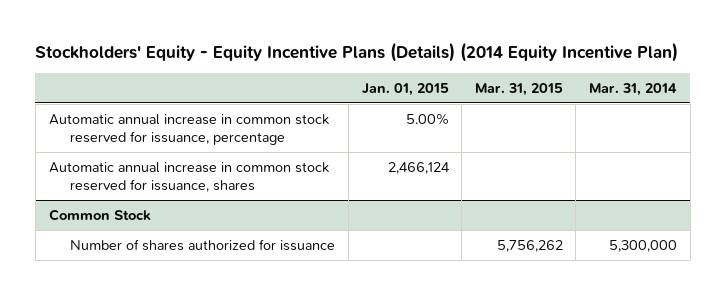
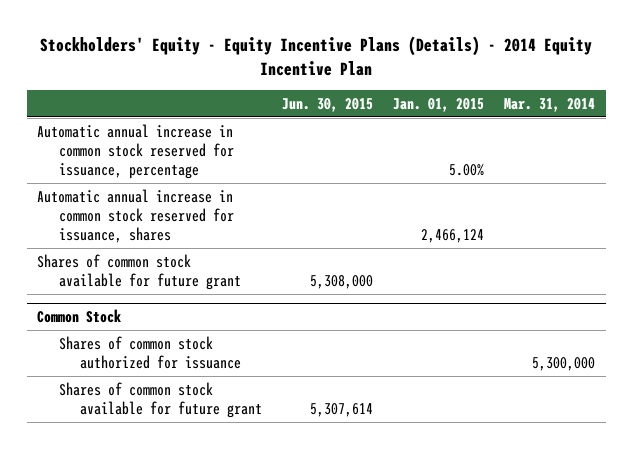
[35,42,679,63] Stockholders' Equity - Equity Incentive Plans (Details) (2014 Equity Incentive Plan) -> [40,35,593,76] Stockholders' Equity - Equity Incentive Plans (Details) - 2014 Equity Incentive Plan
[474,82,563,96] Mar. 31, 2015 -> none
none -> [282,97,374,112] Jun. 30, 2015
none -> [37,253,241,290] Shares of common stock available for future grant
[70,238,336,251] Number of shares authorized for issuance -> [58,335,241,369] Shares of common stock authorized for issuance
none -> [58,381,262,418] Shares of common stock available for future grant

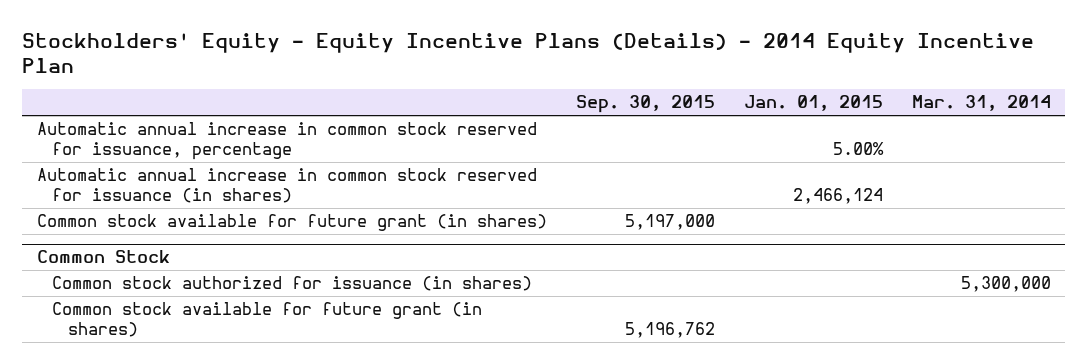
[282,97,374,112] Jun. 30, 2015 -> none
none -> [575,95,715,114] Sep. 30, 2015
[37,188,234,243] Automatic annual increase in common stock reserved for issuance, shares -> [36,168,537,204] Automatic annual increase in common stock reserved for issuance (in shares)
[37,253,241,290] Shares of common stock available for future grant -> [36,214,547,232] Common stock available for future grant (in shares)
[58,335,241,369] Shares of common stock authorized for issuance -> [52,276,533,292] Common stock authorized for issuance (in shares)
[58,381,262,418] Shares of common stock available for future grant -> [52,302,483,338] Common stock available for future grant (in shares)

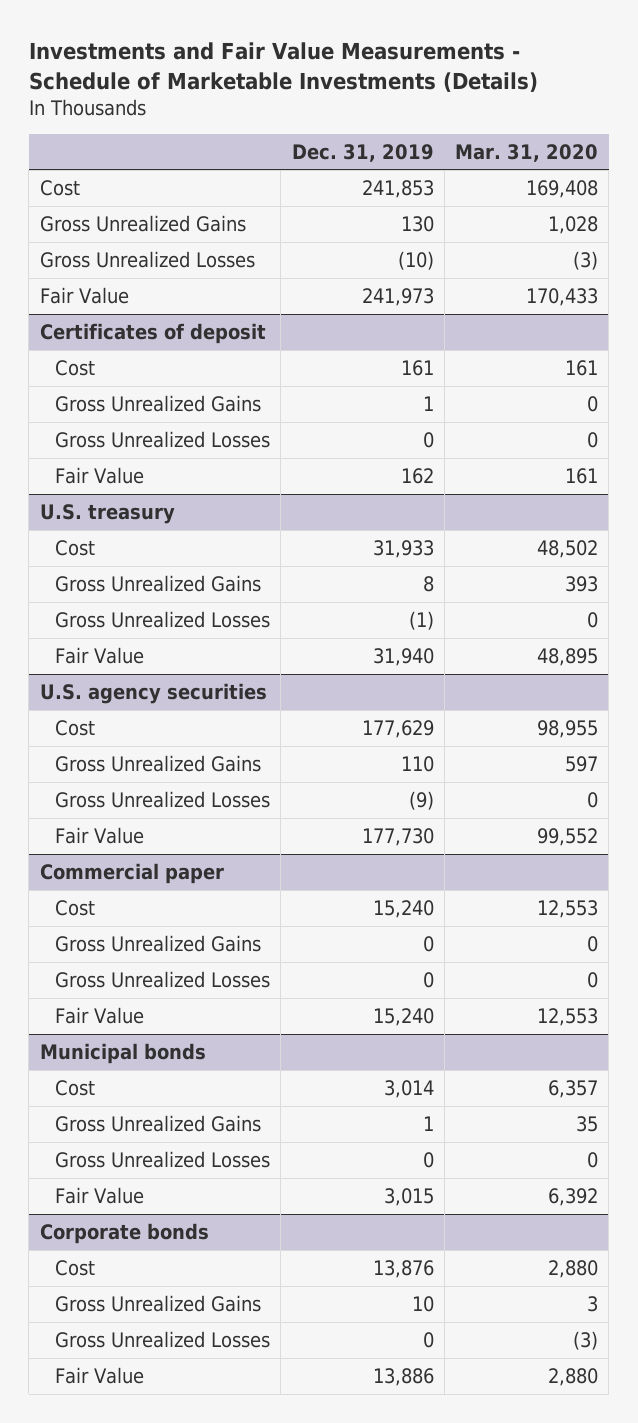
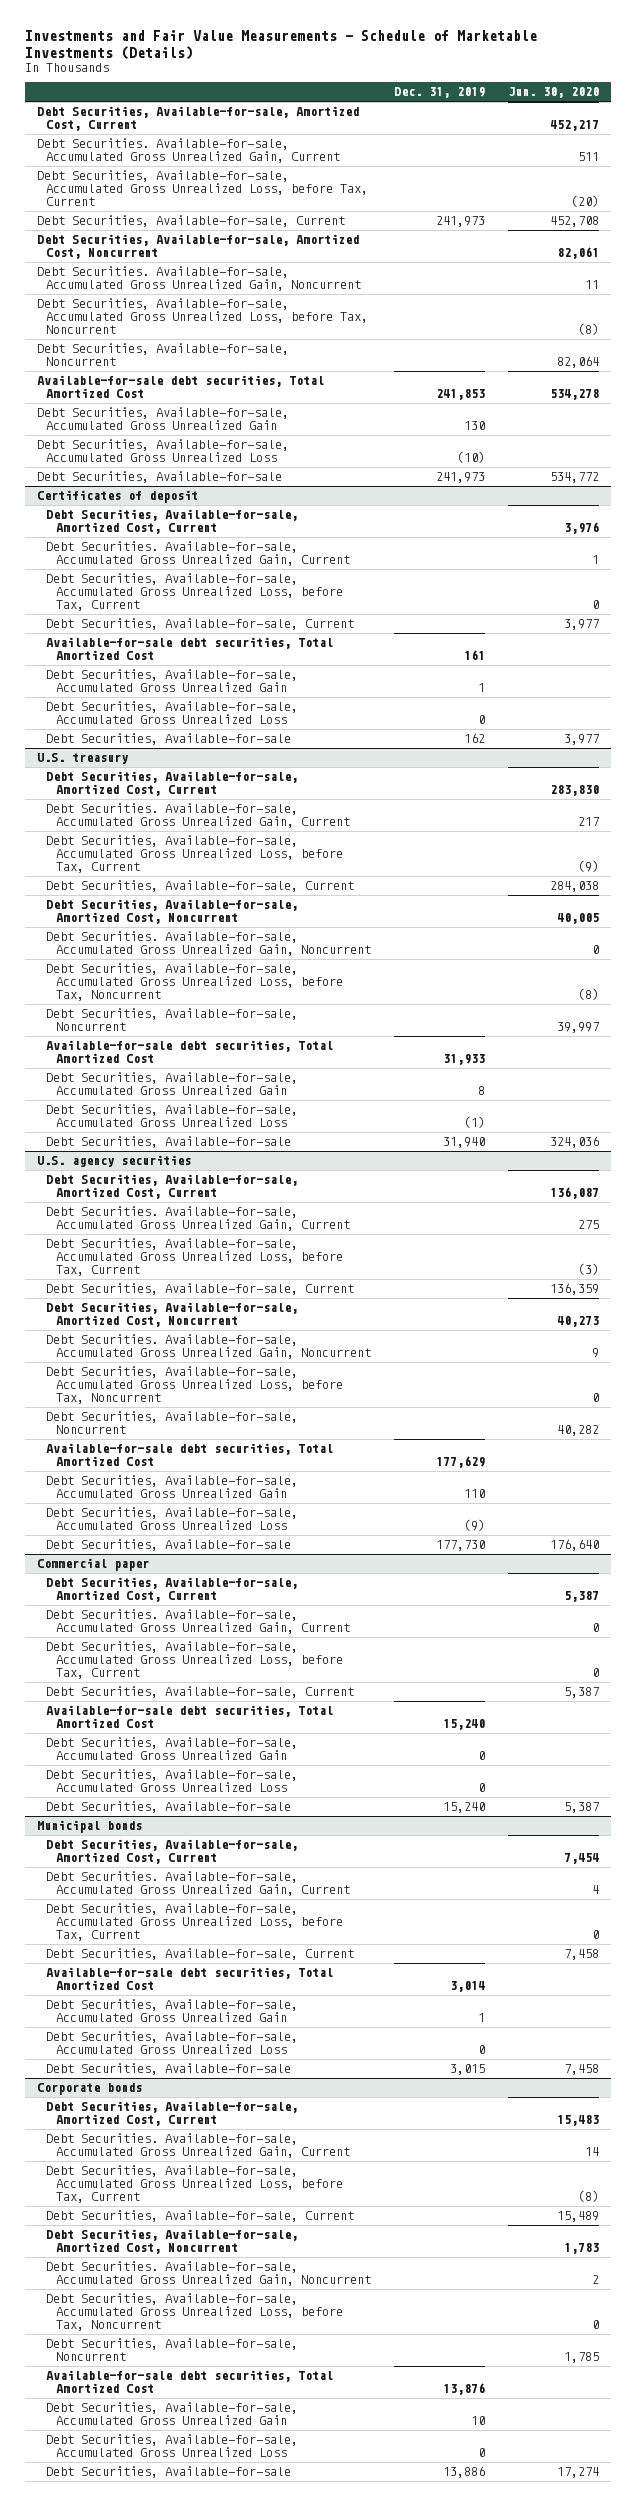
[455,143,599,162] Mar. 31, 2020 -> none
none -> [508,87,600,99] Jun. 30, 2020
none -> [36,106,359,132] Debt Securities, Available-for-sale, Amortized Cost, Current
none -> [36,138,341,164] Debt Securities. Available-for-sale, Accumulated Gross Unrealized Gain, Current
none -> [36,170,369,207] Debt Securities, Available-for-sale, Accumulated Gross Unrealized Loss, before Tax, Current
none -> [36,215,345,228] Debt Securities, Available-for-sale, Current
none -> [36,234,359,260] Debt Securities, Available-for-sale, Amortized Cost, Noncurrent
none -> [36,266,362,292] Debt Securities. Available-for-sale, Accumulated Gross Unrealized Gain, Noncurrent
none -> [36,298,369,335] Debt Securities, Available-for-sale, Accumulated Gross Unrealized Loss, before Tax, Noncurrent
none -> [36,343,289,367] Debt Securities, Available-for-sale, Noncurrent
[39,179,80,196] Cost -> [36,375,324,399] Available-for-sale debt securities, Total Amortized Cost
[39,214,246,232] Gross Unrealized Gains -> [36,407,289,431] Debt Securities, Available-for-sale, Accumulated Gross Unrealized Gain
[39,250,255,268] Gross Unrealized Losses -> [36,439,289,463] Debt Securities, Available-for-sale, Accumulated Gross Unrealized Loss
[39,286,129,304] Fair Value -> [36,471,282,484] Debt Securities, Available-for-sale
none -> [46,509,299,535] Debt Securities, Available-for-sale, Amortized Cost, Current
none -> [46,541,350,567] Debt Securities. Available-for-sale, Accumulated Gross Unrealized Gain, Current
none -> [46,573,343,612] Debt Securities, Available-for-sale, Accumulated Gross Unrealized Loss, before Tax, Current
none -> [46,618,355,631] Debt Securities, Available-for-sale, Current
[54,359,95,376] Cost -> [46,637,334,661] Available-for-sale debt securities, Total Amortized Cost
[54,394,261,412] Gross Unrealized Gains -> [46,669,299,693] Debt Securities, Available-for-sale, Accumulated Gross Unrealized Gain
[54,430,270,448] Gross Unrealized Losses -> [46,701,299,725] Debt Securities, Available-for-sale, Accumulated Gross Unrealized Loss
[54,466,144,484] Fair Value -> [46,733,292,746] Debt Securities, Available-for-sale
none -> [46,771,299,797] Debt Securities, Available-for-sale, Amortized Cost, Current
none -> [46,803,350,829] Debt Securities. Available-for-sale, Accumulated Gross Unrealized Gain, Current
none -> [46,835,343,874] Debt Securities, Available-for-sale, Accumulated Gross Unrealized Loss, before Tax, Current
none -> [46,880,355,893] Debt Securities, Available-for-sale, Current
none -> [46,899,299,925] Debt Securities, Available-for-sale, Amortized Cost, Noncurrent
none -> [46,931,371,957] Debt Securities. Available-for-sale, Accumulated Gross Unrealized Gain, Noncurrent
none -> [46,963,343,1002] Debt Securities, Available-for-sale, Accumulated Gross Unrealized Loss, before Tax, Noncurrent
none -> [46,1008,299,1032] Debt Securities, Available-for-sale, Noncurrent
[54,539,95,556] Cost -> [46,1040,334,1064] Available-for-sale debt securities, Total Amortized Cost
[54,574,261,592] Gross Unrealized Gains -> [46,1072,299,1096] Debt Securities, Available-for-sale, Accumulated Gross Unrealized Gain
[54,610,270,628] Gross Unrealized Losses -> [46,1104,299,1128] Debt Securities, Available-for-sale, Accumulated Gross Unrealized Loss
[54,646,144,664] Fair Value -> [46,1136,292,1149] Debt Securities, Available-for-sale
none -> [46,1174,299,1200] Debt Securities, Available-for-sale, Amortized Cost, Current
none -> [46,1206,350,1232] Debt Securities. Available-for-sale, Accumulated Gross Unrealized Gain, Current
none -> [46,1238,343,1277] Debt Securities, Available-for-sale, Accumulated Gross Unrealized Loss, before Tax, Current
none -> [46,1283,355,1296] Debt Securities, Available-for-sale, Current
none -> [46,1302,299,1328] Debt Securities, Available-for-sale, Amortized Cost, Noncurrent
none -> [46,1334,371,1360] Debt Securities. Available-for-sale, Accumulated Gross Unrealized Gain, Noncurrent
none -> [46,1366,343,1405] Debt Securities, Available-for-sale, Accumulated Gross Unrealized Loss, before Tax, Noncurrent
none -> [46,1411,299,1435] Debt Securities, Available-for-sale, Noncurrent
[54,719,95,736] Cost -> [46,1443,334,1467] Available-for-sale debt securities, Total Amortized Cost
[54,754,261,772] Gross Unrealized Gains -> [46,1475,299,1499] Debt Securities, Available-for-sale, Accumulated Gross Unrealized Gain
[54,790,270,808] Gross Unrealized Losses -> [46,1507,299,1531] Debt Securities, Available-for-sale, Accumulated Gross Unrealized Loss
[54,826,144,844] Fair Value -> [46,1539,292,1552] Debt Securities, Available-for-sale
none -> [46,1577,299,1603] Debt Securities, Available-for-sale, Amortized Cost, Current
none -> [46,1609,350,1635] Debt Securities. Available-for-sale, Accumulated Gross Unrealized Gain, Current
none -> [46,1641,343,1680] Debt Securities, Available-for-sale, Accumulated Gross Unrealized Loss, before Tax, Current
none -> [46,1686,355,1699] Debt Securities, Available-for-sale, Current
[54,899,95,916] Cost -> [46,1705,334,1729] Available-for-sale debt securities, Total Amortized Cost
[54,934,261,952] Gross Unrealized Gains -> [46,1737,299,1761] Debt Securities, Available-for-sale, Accumulated Gross Unrealized Gain
[54,970,270,988] Gross Unrealized Losses -> [46,1769,299,1793] Debt Securities, Available-for-sale, Accumulated Gross Unrealized Loss
[54,1006,144,1024] Fair Value -> [46,1801,292,1814] Debt Securities, Available-for-sale
none -> [46,1839,299,1865] Debt Securities, Available-for-sale, Amortized Cost, Current
none -> [46,1871,350,1897] Debt Securities. Available-for-sale, Accumulated Gross Unrealized Gain, Current
none -> [46,1903,343,1942] Debt Securities, Available-for-sale, Accumulated Gross Unrealized Loss, before Tax, Current
none -> [46,1948,355,1961] Debt Securities, Available-for-sale, Current
[54,1079,95,1096] Cost -> [46,1967,334,1991] Available-for-sale debt securities, Total Amortized Cost
[54,1114,261,1132] Gross Unrealized Gains -> [46,1999,299,2023] Debt Securities, Available-for-sale, Accumulated Gross Unrealized Gain
[54,1150,270,1168] Gross Unrealized Losses -> [46,2031,299,2055] Debt Securities, Available-for-sale, Accumulated Gross Unrealized Loss
[54,1186,144,1204] Fair Value -> [46,2063,292,2076] Debt Securities, Available-for-sale
none -> [46,2101,299,2127] Debt Securities, Available-for-sale, Amortized Cost, Current
none -> [46,2133,350,2159] Debt Securities. Available-for-sale, Accumulated Gross Unrealized Gain, Current
none -> [46,2165,343,2204] Debt Securities, Available-for-sale, Accumulated Gross Unrealized Loss, before Tax, Current
none -> [46,2210,355,2223] Debt Securities, Available-for-sale, Current
none -> [46,2229,299,2255] Debt Securities, Available-for-sale, Amortized Cost, Noncurrent
none -> [46,2261,371,2287] Debt Securities. Available-for-sale, Accumulated Gross Unrealized Gain, Noncurrent
none -> [46,2293,343,2332] Debt Securities, Available-for-sale, Accumulated Gross Unrealized Loss, before Tax, Noncurrent
none -> [46,2338,299,2362] Debt Securities, Available-for-sale, Noncurrent
[54,1259,95,1276] Cost -> [46,2370,334,2394] Available-for-sale debt securities, Total Amortized Cost
[54,1294,261,1312] Gross Unrealized Gains -> [46,2402,299,2426] Debt Securities, Available-for-sale, Accumulated Gross Unrealized Gain
[54,1330,270,1348] Gross Unrealized Losses -> [46,2434,299,2458] Debt Securities, Available-for-sale, Accumulated Gross Unrealized Loss
[54,1366,144,1384] Fair Value -> [46,2466,292,2479] Debt Securities, Available-for-sale

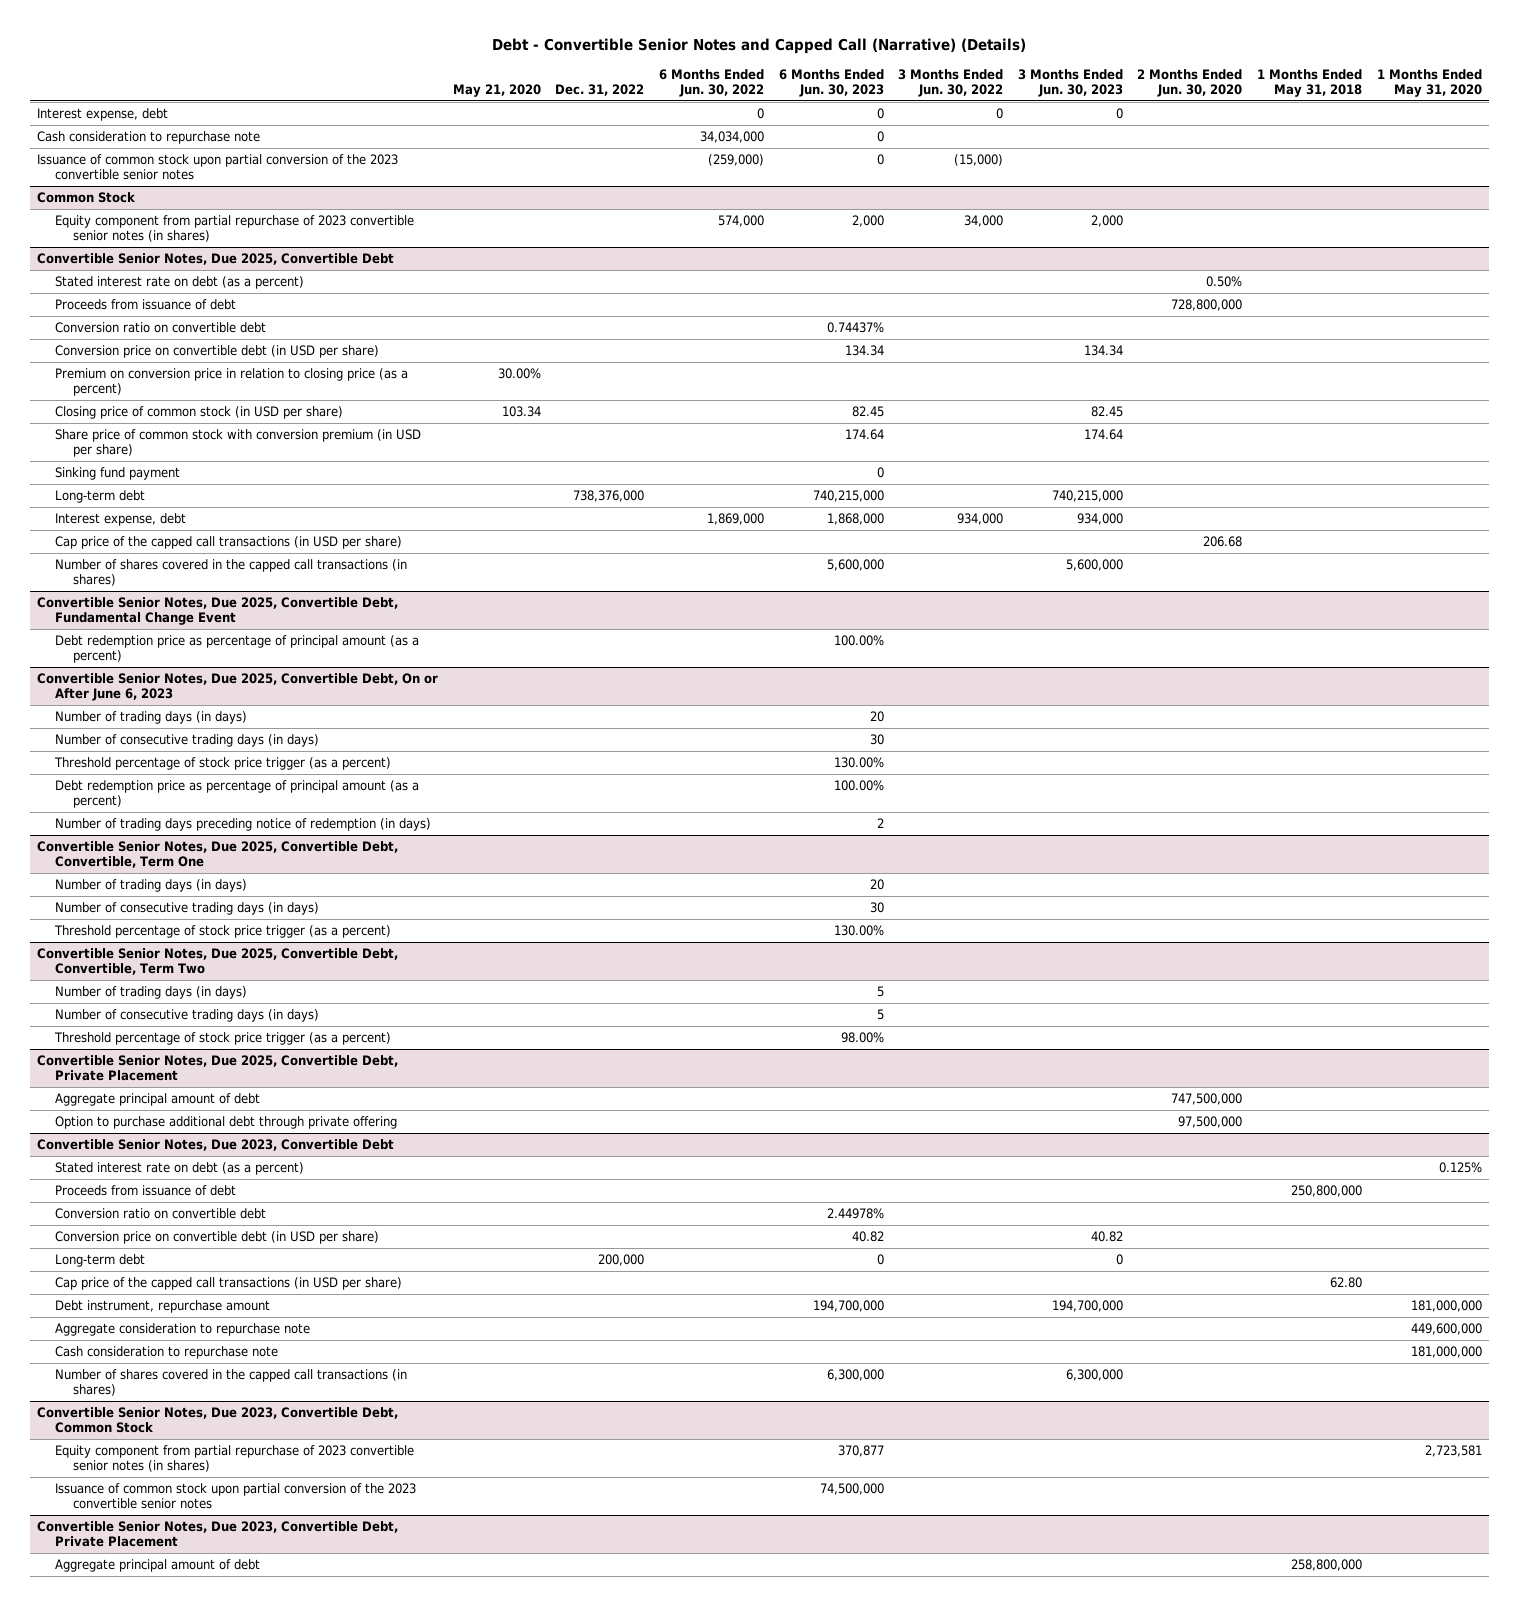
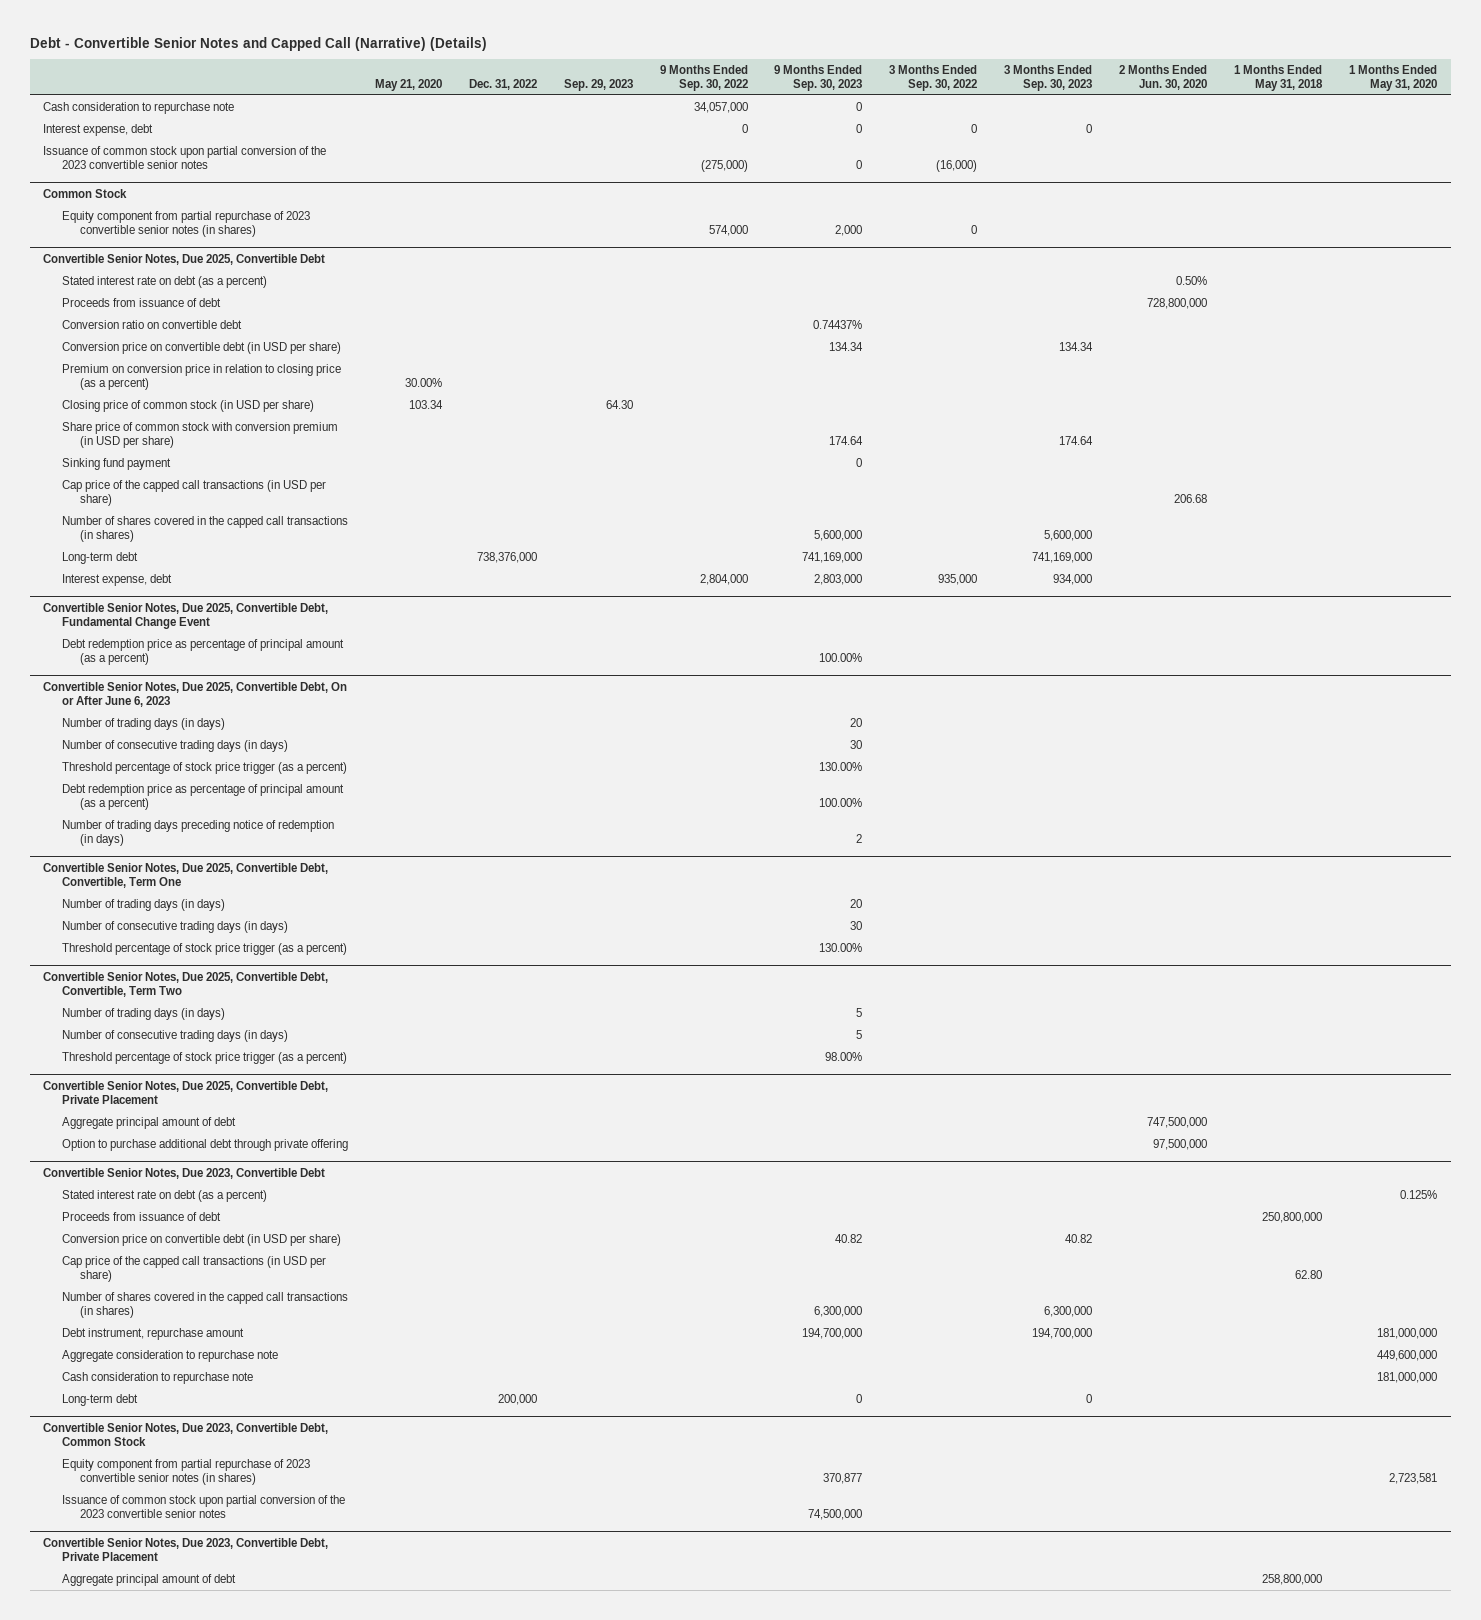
[658,68,764,97] 6 Months Ended Jun. 30, 2022 -> none
[778,68,884,97] 6 Months Ended Jun. 30, 2023 -> none
[898,68,1004,97] 3 Months Ended Jun. 30, 2022 -> none
[1017,68,1123,97] 3 Months Ended Jun. 30, 2023 -> none
none -> [563,79,633,92] Sep. 29, 2023
none -> [659,65,748,92] 9 Months Ended Sep. 30, 2022
none -> [774,65,863,92] 9 Months Ended Sep. 30, 2023
none -> [889,65,978,92] 3 Months Ended Sep. 30, 2022
none -> [1004,65,1093,92] 3 Months Ended Sep. 30, 2023
[37,108,169,122] Interest expense, debt -> [43,123,154,136] Interest expense, debt
[54,490,145,504] Long-term debt -> [61,551,138,564] Long-term debt
[54,513,186,527] Interest expense, debt -> [61,573,172,586] Interest expense, debt
[54,1208,266,1220] Conversion ratio on convertible debt -> none
[54,1369,407,1397] Number of shares covered in the capped call transactions (in shares) -> [61,1291,348,1318] Number of shares covered in the capped call transactions (in shares)
[54,1254,145,1268] Long-term debt -> [61,1393,138,1406] Long-term debt

